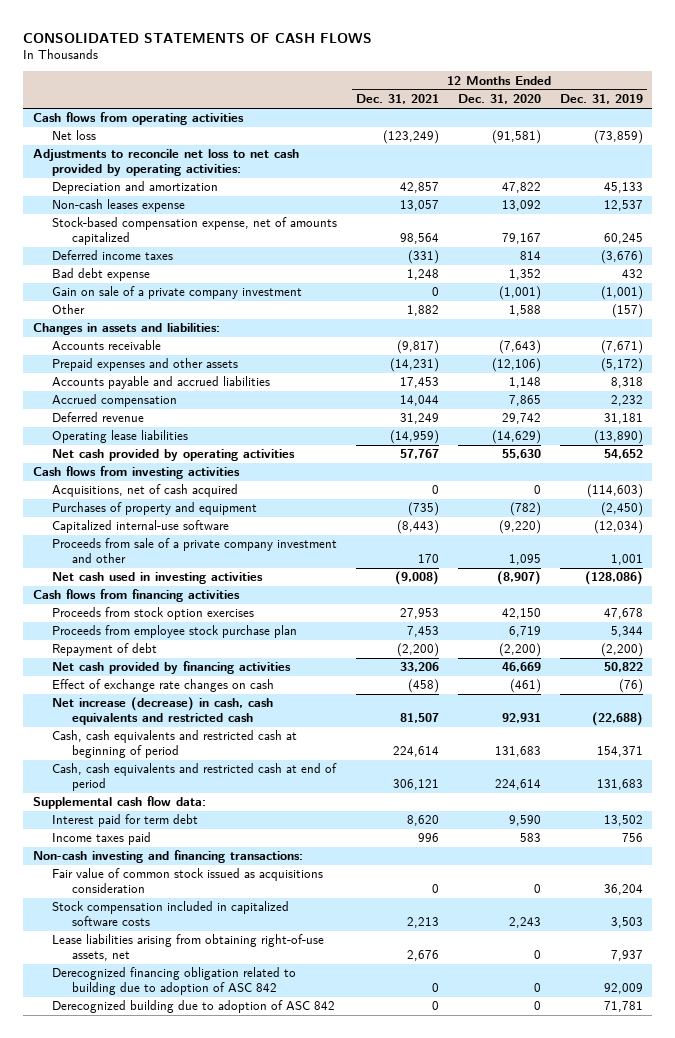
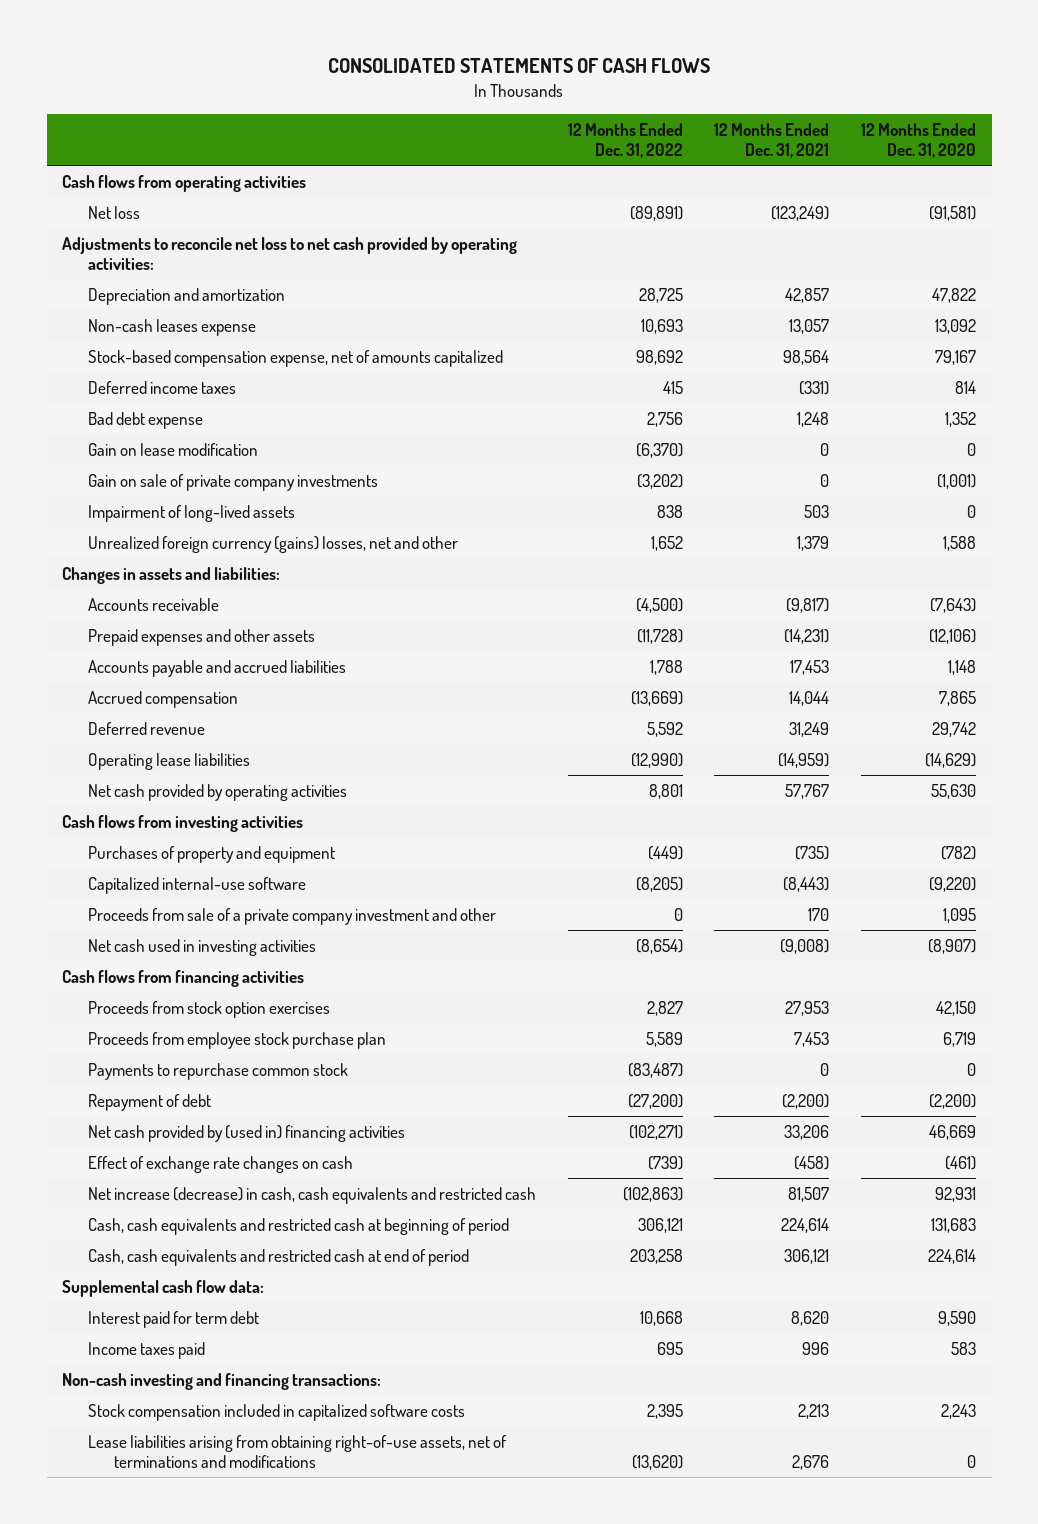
[559,94,643,105] Dec. 31, 2019 -> none
none -> [567,122,683,159] 12 Months Ended Dec. 31, 2022
[52,304,86,315] Other -> none
none -> [88,442,259,456] Gain on lease modification
[52,286,303,300] Gain on sale of a private company investment -> [88,473,379,491] Gain on sale of private company investments
none -> [88,504,296,522] Impairment of long-lived assets
none -> [88,535,459,553] Unrealized foreign currency (gains) losses, net and other
[52,484,239,498] Acquisitions, net of cash acquired -> none
none -> [88,1062,349,1080] Payments to repurchase common stock
[52,661,292,675] Net cash provided by financing activities -> [88,1124,406,1142] Net cash provided by (used in) financing activities
[52,868,324,894] Fair value of common stock issued as acquisitions consideration -> none
[52,967,297,996] Derecognized financing obligation related to building due to adoption of ASC 842 -> none
[52,1000,336,1014] Derecognized building due to adoption of ASC 842 -> none
[52,934,325,962] Lease liabilities arising from obtaining right-of-use assets, net -> [88,1434,508,1469] Lease liabilities arising from obtaining right-of-use assets, net of terminations and modifications

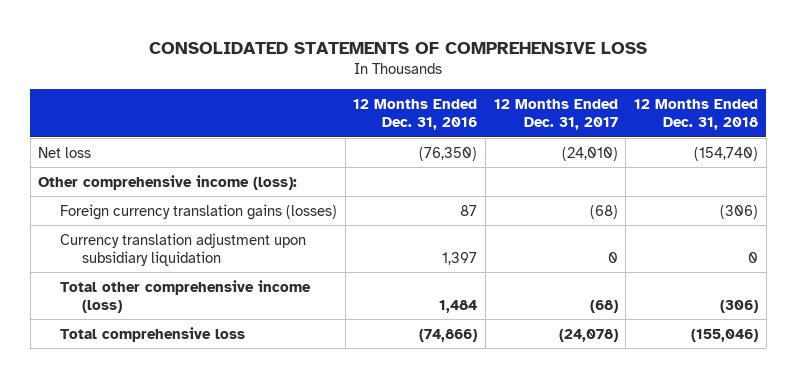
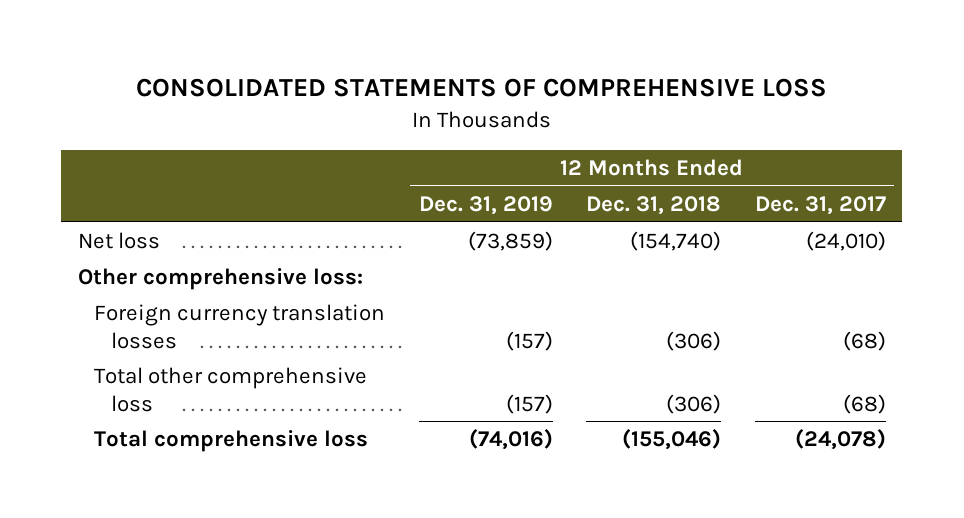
[353,99,478,131] 12 Months Ended Dec. 31, 2016 -> none
none -> [418,195,553,215] Dec. 31, 2019
[60,232,307,266] Currency translation adjustment upon subsidiary liquidation -> none
[38,174,298,190] Other comprehensive income (loss): -> [78,268,364,291] Other comprehensive loss:
[60,203,338,220] Foreign currency translation gains (losses) -> [94,304,386,349] Foreign currency translation losses
[60,279,312,313] Total other comprehensive income (loss) -> [94,367,368,412] Total other comprehensive loss

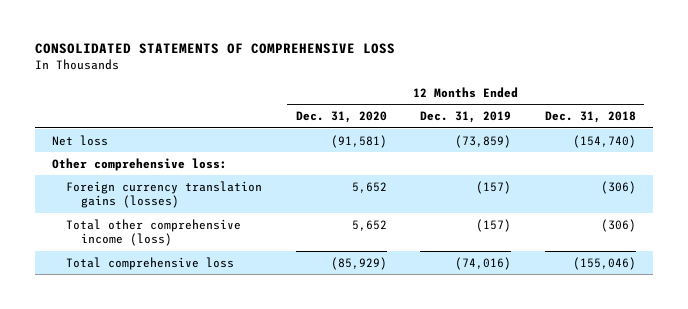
[754,195,886,215] Dec. 31, 2017 -> none
none -> [295,111,387,124] Dec. 31, 2020
[94,304,386,349] Foreign currency translation losses -> [66,180,263,209] Foreign currency translation gains (losses)
[94,367,368,412] Total other comprehensive loss -> [66,218,242,247] Total other comprehensive income (loss)

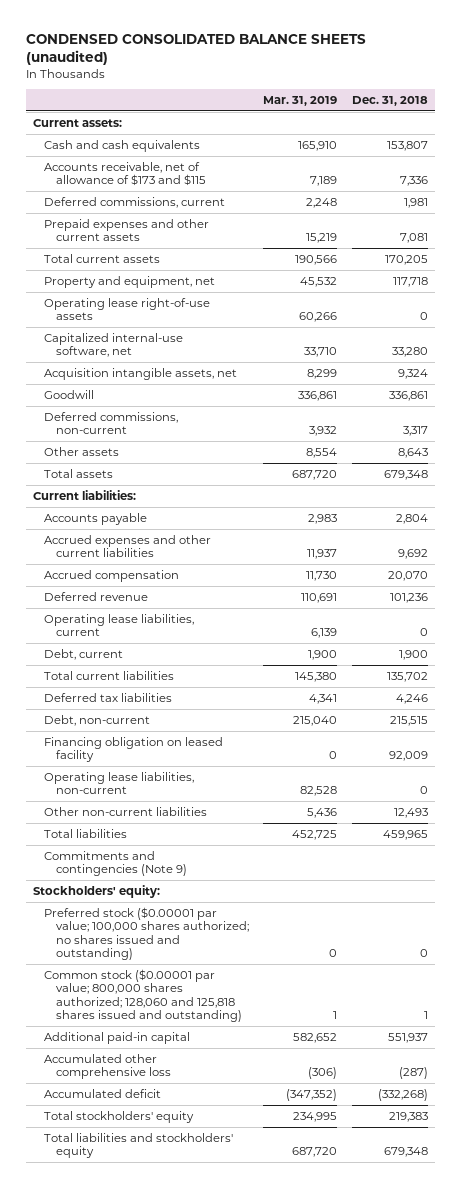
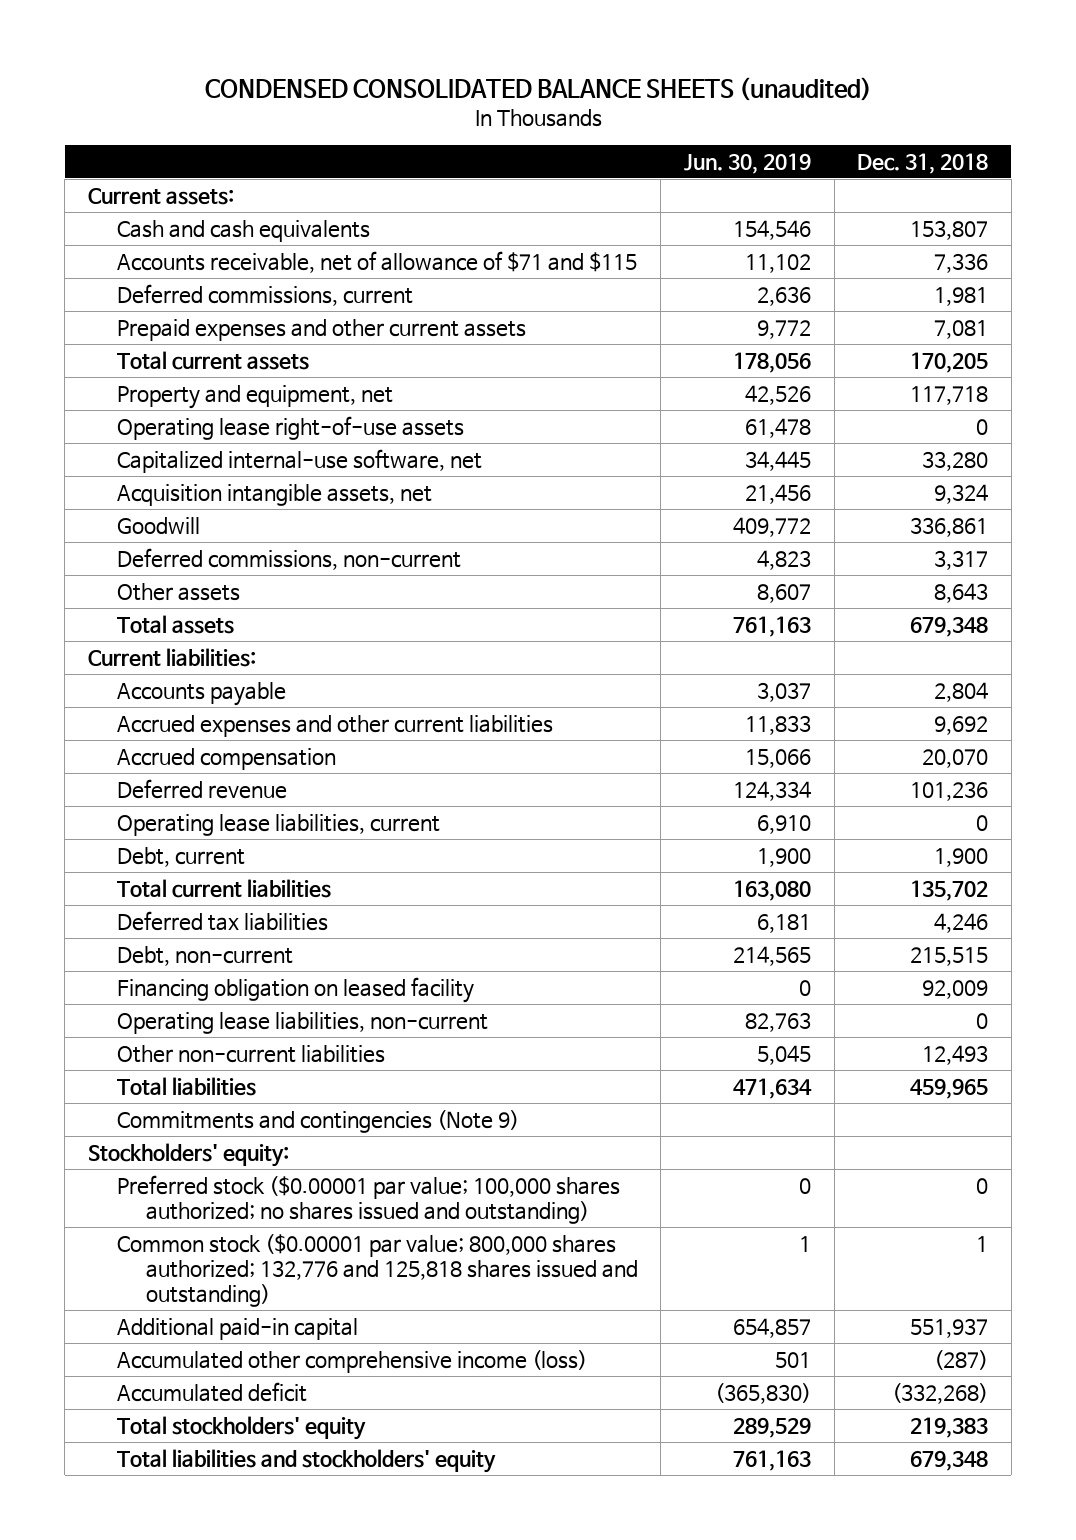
[263,96,338,107] Mar. 31, 2019 -> none
none -> [683,152,811,174] Jun. 30, 2019
[44,161,206,187] Accounts receivable, net of allowance of $173 and $115 -> [116,250,637,273] Accounts receivable, net of allowance of $71 and $115
[44,968,242,1023] Common stock ($0.00001 par value; 800,000 shares authorized; 128,060 and 125,818 shares issued and outstanding) -> [116,1233,638,1307] Common stock ($0.00001 par value; 800,000 shares authorized; 132,776 and 125,818 shares issued and outstanding)
[44,1053,171,1080] Accumulated other comprehensive loss -> [116,1349,587,1373] Accumulated other comprehensive income (loss)

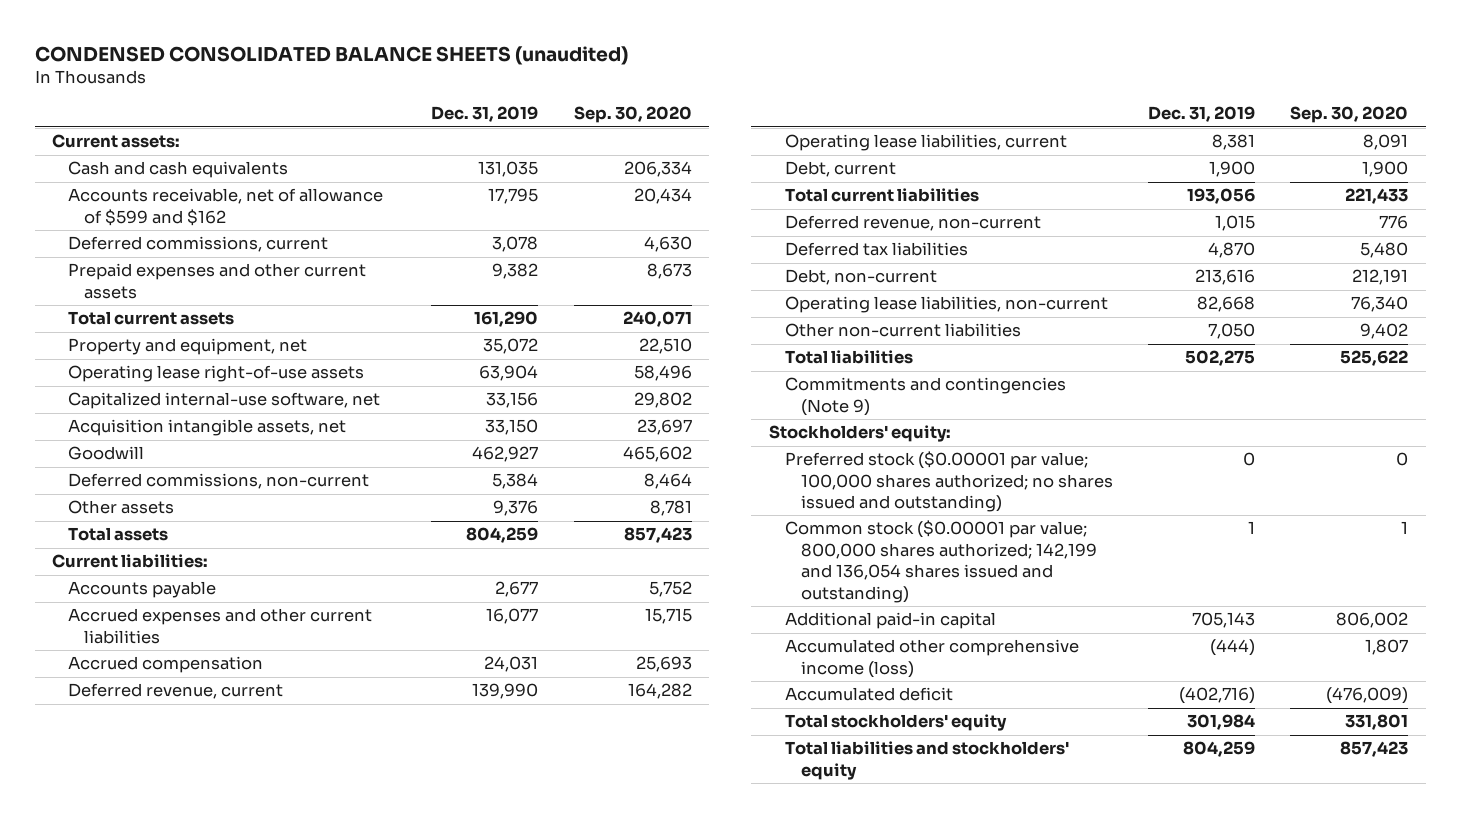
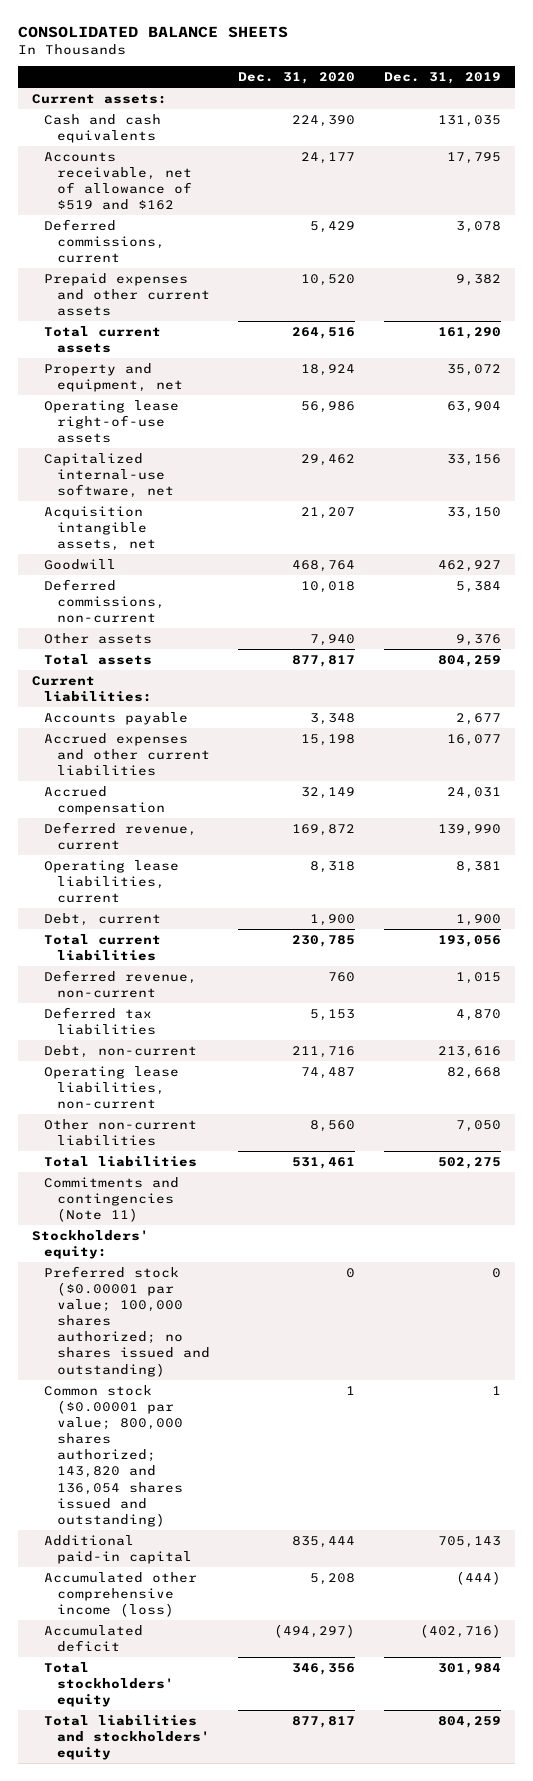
[34,45,628,65] CONDENSED CONSOLIDATED BALANCE SHEETS (unaudited) -> [17,26,288,39] CONSOLIDATED BALANCE SHEETS
[573,106,692,124] Sep. 30, 2020 -> none
none -> [238,72,356,85] Dec. 31, 2020
[68,188,384,226] Accounts receivable, net of allowance of $599 and $162 -> [44,151,192,211] Accounts receivable, net of allowance of $519 and $162
[784,377,1066,416] Commitments and contingencies (Note 9) -> [44,1176,180,1223] Commitments and contingencies (Note 11)
[784,520,1097,603] Common stock ($0.00001 par value; 800,000 shares authorized; 142,199 and 136,054 shares issued and outstanding) -> [44,1384,183,1527] Common stock ($0.00001 par value; 800,000 shares authorized; 143,820 and 136,054 shares issued and outstanding)

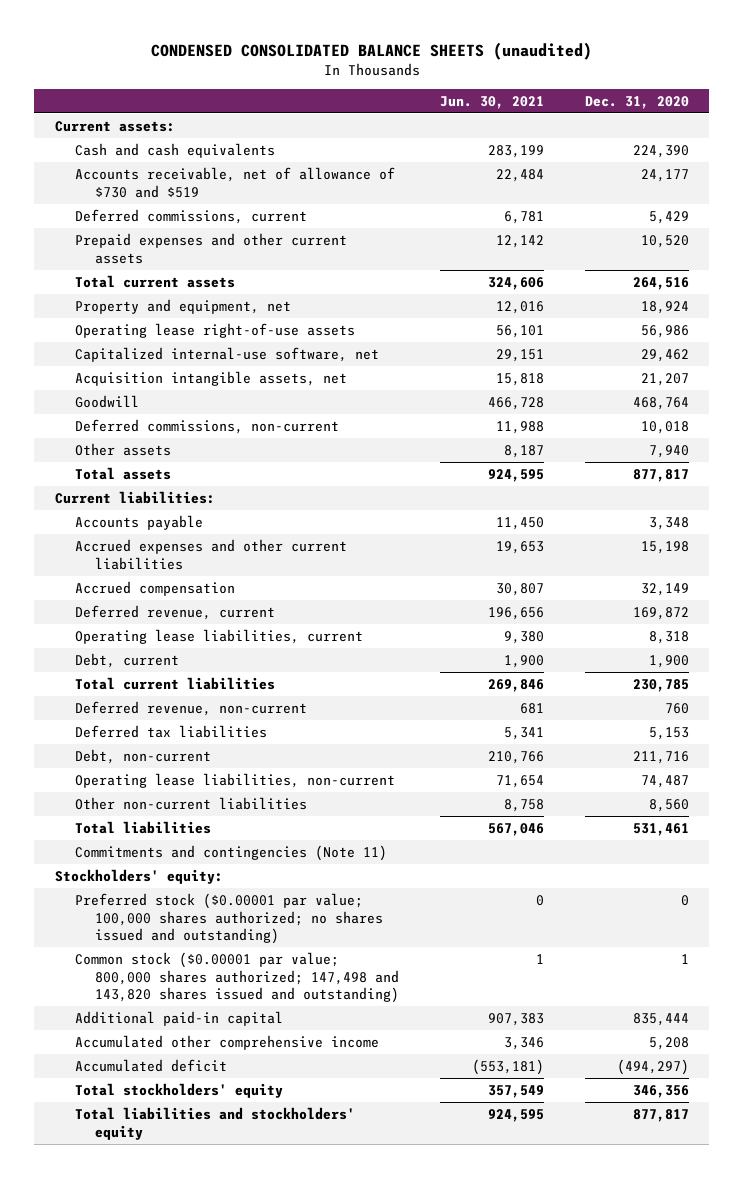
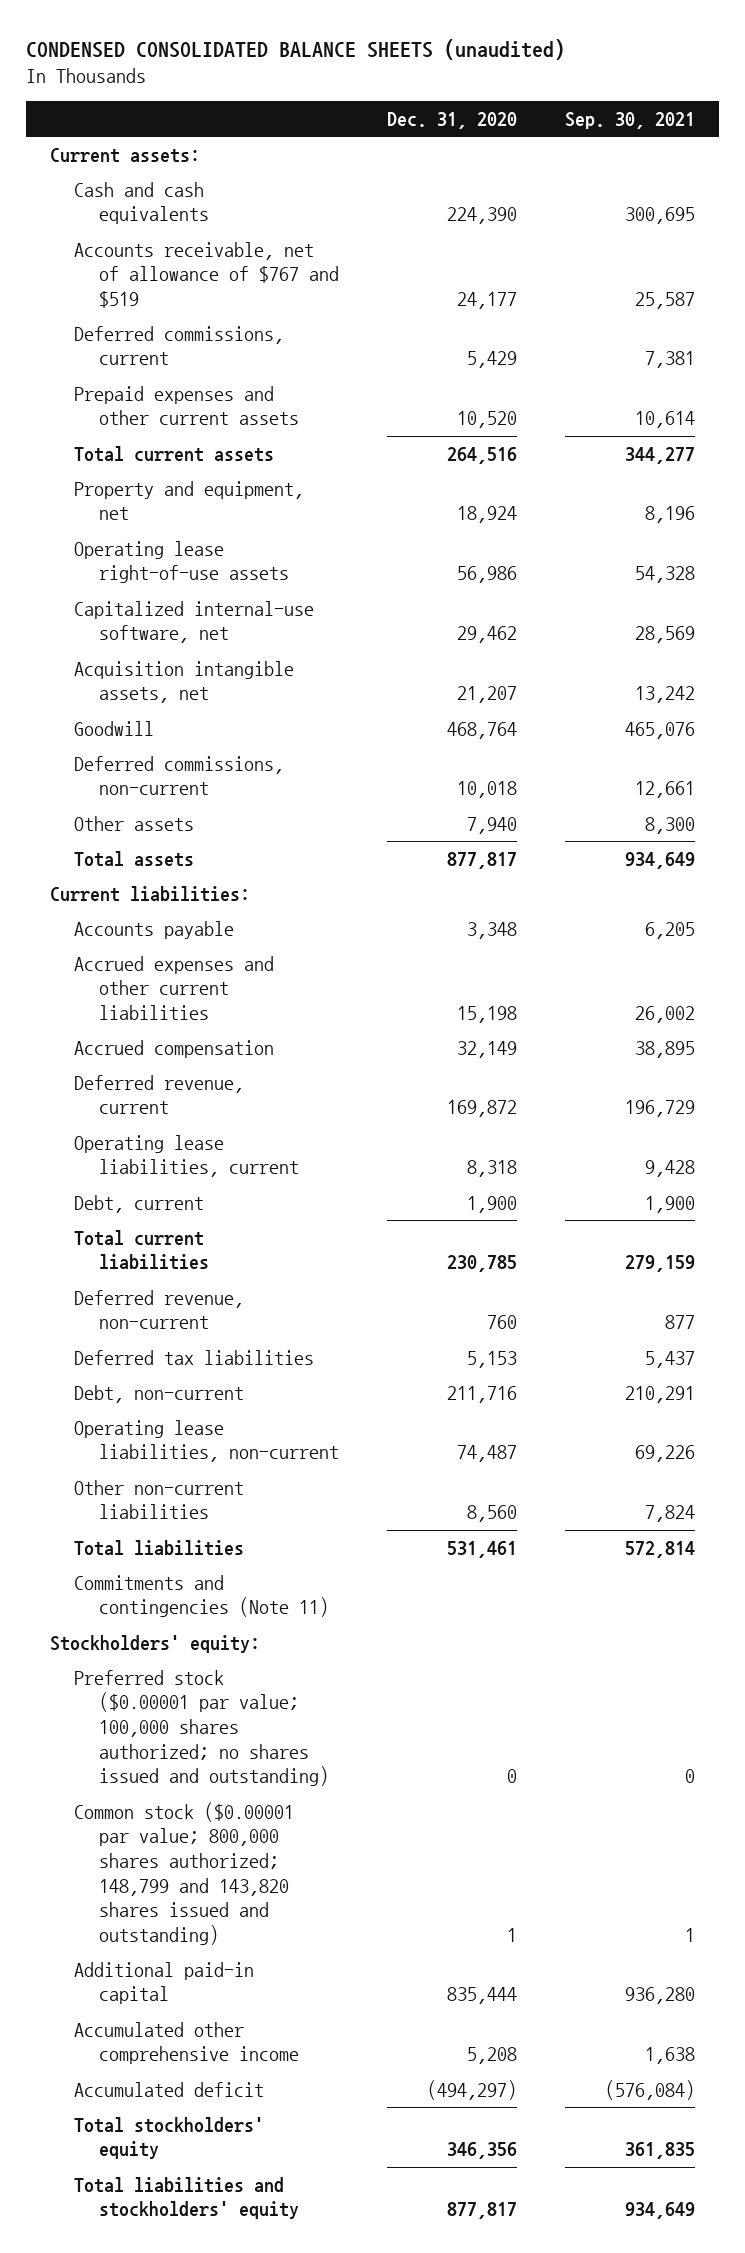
[440,95,545,109] Jun. 30, 2021 -> none
none -> [565,111,696,129] Sep. 30, 2021
[75,167,396,198] Accounts receivable, net of allowance of $730 and $519 -> [74,241,339,308] Accounts receivable, net of allowance of $767 and $519
[75,952,400,1004] Common stock ($0.00001 par value; 800,000 shares authorized; 147,498 and 143,820 shares issued and outstanding) -> [74,1801,295,1945] Common stock ($0.00001 par value; 800,000 shares authorized; 148,799 and 143,820 shares issued and outstanding)

